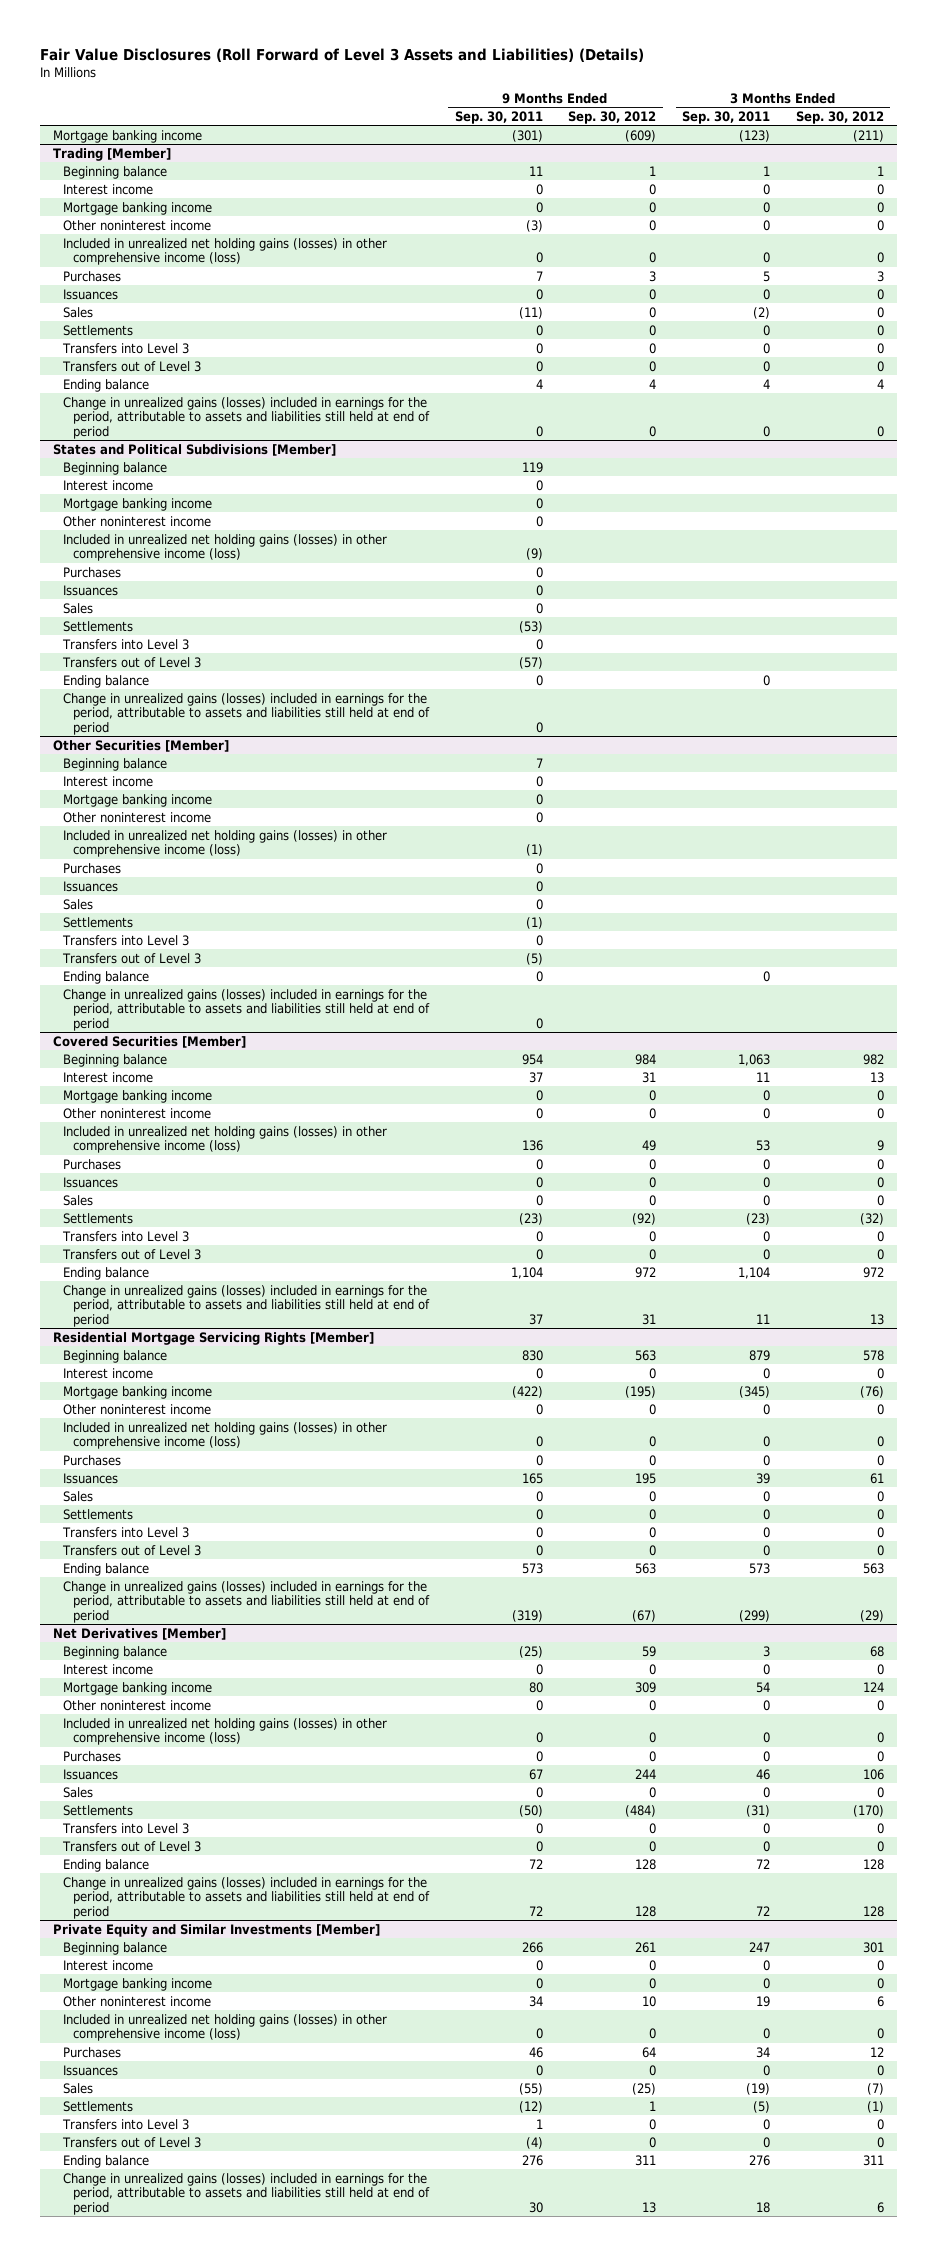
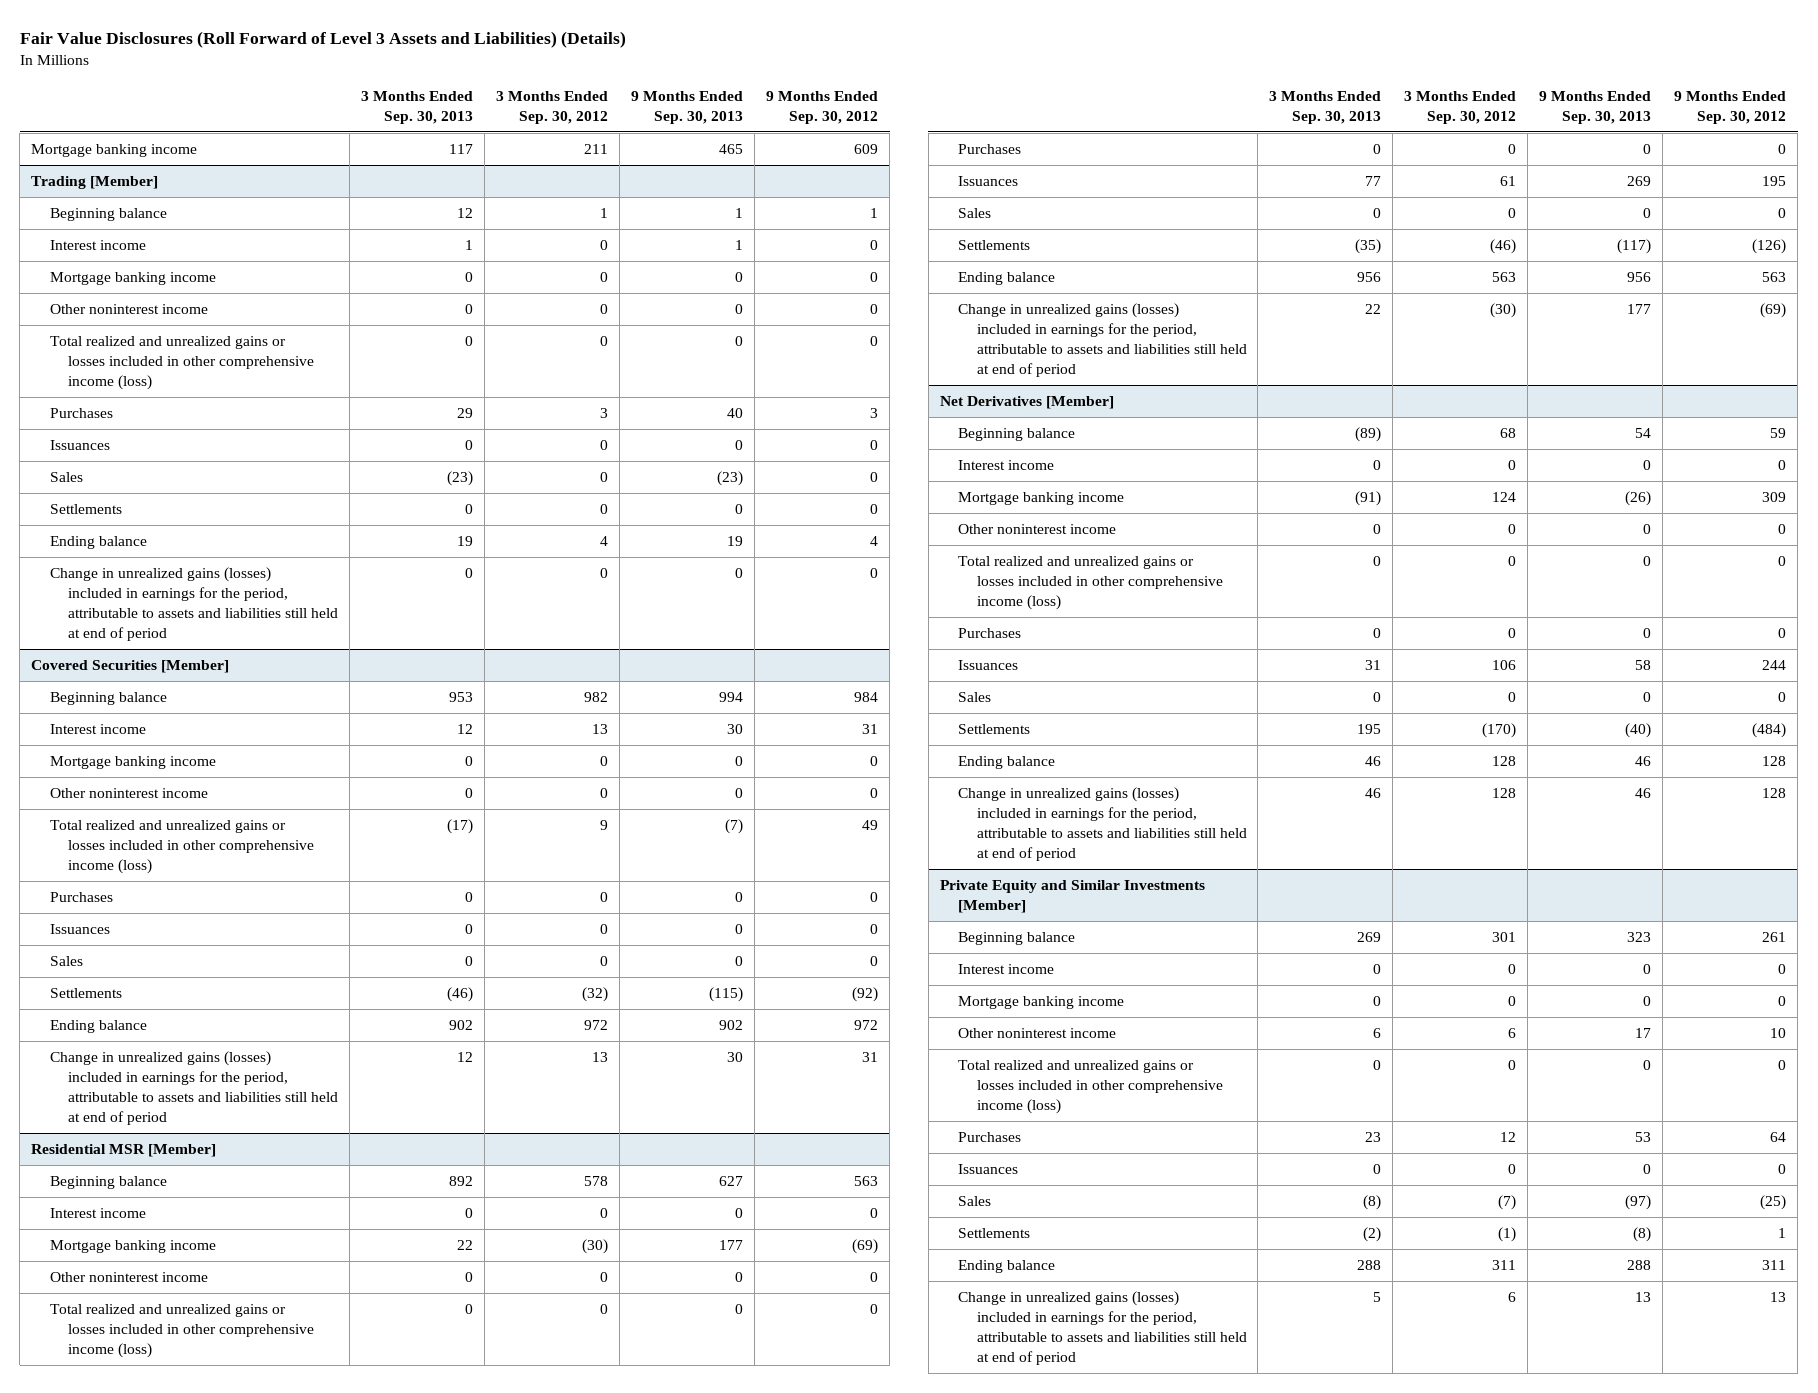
[454,111,543,125] Sep. 30, 2011 -> none
[682,111,771,125] Sep. 30, 2011 -> none
none -> [361,90,474,124] 3 Months Ended Sep. 30, 2013
none -> [631,90,744,124] 9 Months Ended Sep. 30, 2013
[625,129,657,142] (609) -> [854,143,879,154] 609
[853,129,885,142] (211) -> [584,143,609,154] 211
[62,237,387,266] Included in unrealized net holding gains (losses) in other comprehensive income (loss) -> [49,335,315,390] Total realized and unrealized gains or losses included in other comprehensive income (loss)
[61,342,189,354] Transfers into Level 3 -> none
[61,360,201,372] Transfers out of Level 3 -> none
[52,443,336,456] States and Political Subdivisions [Member] -> none
[62,461,167,475] Beginning balance -> none
[62,479,153,491] Interest income -> none
[62,497,212,511] Mortgage banking income -> none
[62,515,211,527] Other noninterest income -> none
[62,533,387,562] Included in unrealized net holding gains (losses) in other comprehensive income (loss) -> none
[62,566,121,578] Purchases -> none
[62,584,118,596] Issuances -> none
[62,602,93,614] Sales -> none
[62,620,133,632] Settlements -> none
[61,638,189,650] Transfers into Level 3 -> none
[61,656,201,668] Transfers out of Level 3 -> none
[62,674,149,688] Ending balance -> none
[62,692,430,736] Change in unrealized gains (losses) included in earnings for the period, attributable to assets and liabilities still held at end of period -> none
[52,739,229,752] Other Securities [Member] -> none
[62,757,167,771] Beginning balance -> none
[62,775,153,787] Interest income -> none
[62,793,212,807] Mortgage banking income -> none
[62,811,211,823] Other noninterest income -> none
[62,829,387,858] Included in unrealized net holding gains (losses) in other comprehensive income (loss) -> none
[62,862,121,874] Purchases -> none
[62,880,118,892] Issuances -> none
[62,898,93,910] Sales -> none
[62,916,133,928] Settlements -> none
[61,934,189,946] Transfers into Level 3 -> none
[61,952,201,964] Transfers out of Level 3 -> none
[62,970,149,984] Ending balance -> none
[62,988,430,1032] Change in unrealized gains (losses) included in earnings for the period, attributable to assets and liabilities still held at end of period -> none
[62,1125,387,1154] Included in unrealized net holding gains (losses) in other comprehensive income (loss) -> [49,819,315,874] Total realized and unrealized gains or losses included in other comprehensive income (loss)
[61,1230,189,1242] Transfers into Level 3 -> none
[61,1248,201,1260] Transfers out of Level 3 -> none
[52,1331,374,1345] Residential Mortgage Servicing Rights [Member] -> none
none -> [31,1143,217,1157] Residential MSR [Member]
[625,1385,657,1398] (195) -> [852,1238,879,1254] (69)
[860,1385,885,1398] (76) -> [582,1238,609,1254] (30)
[62,1421,387,1450] Included in unrealized net holding gains (losses) in other comprehensive income (loss) -> [49,1303,315,1358] Total realized and unrealized gains or losses included in other comprehensive income (loss)
[61,1526,189,1538] Transfers into Level 3 -> none
[61,1544,201,1556] Transfers out of Level 3 -> none
[649,1508,657,1520] 0 -> [1752,238,1787,254] (126)
[877,1508,885,1520] 0 -> [1490,238,1517,254] (46)
[632,1610,657,1623] (67) -> [1760,302,1787,318] (69)
[860,1610,885,1623] (29) -> [1490,302,1517,318] (30)
[62,1717,387,1746] Included in unrealized net holding gains (losses) in other comprehensive income (loss) -> [958,555,1223,610] Total realized and unrealized gains or losses included in other comprehensive income (loss)
[61,1822,189,1834] Transfers into Level 3 -> none
[61,1840,201,1852] Transfers out of Level 3 -> none
[62,2013,387,2042] Included in unrealized net holding gains (losses) in other comprehensive income (loss) -> [958,1059,1223,1114] Total realized and unrealized gains or losses included in other comprehensive income (loss)
[61,2118,189,2130] Transfers into Level 3 -> none
[61,2136,201,2148] Transfers out of Level 3 -> none

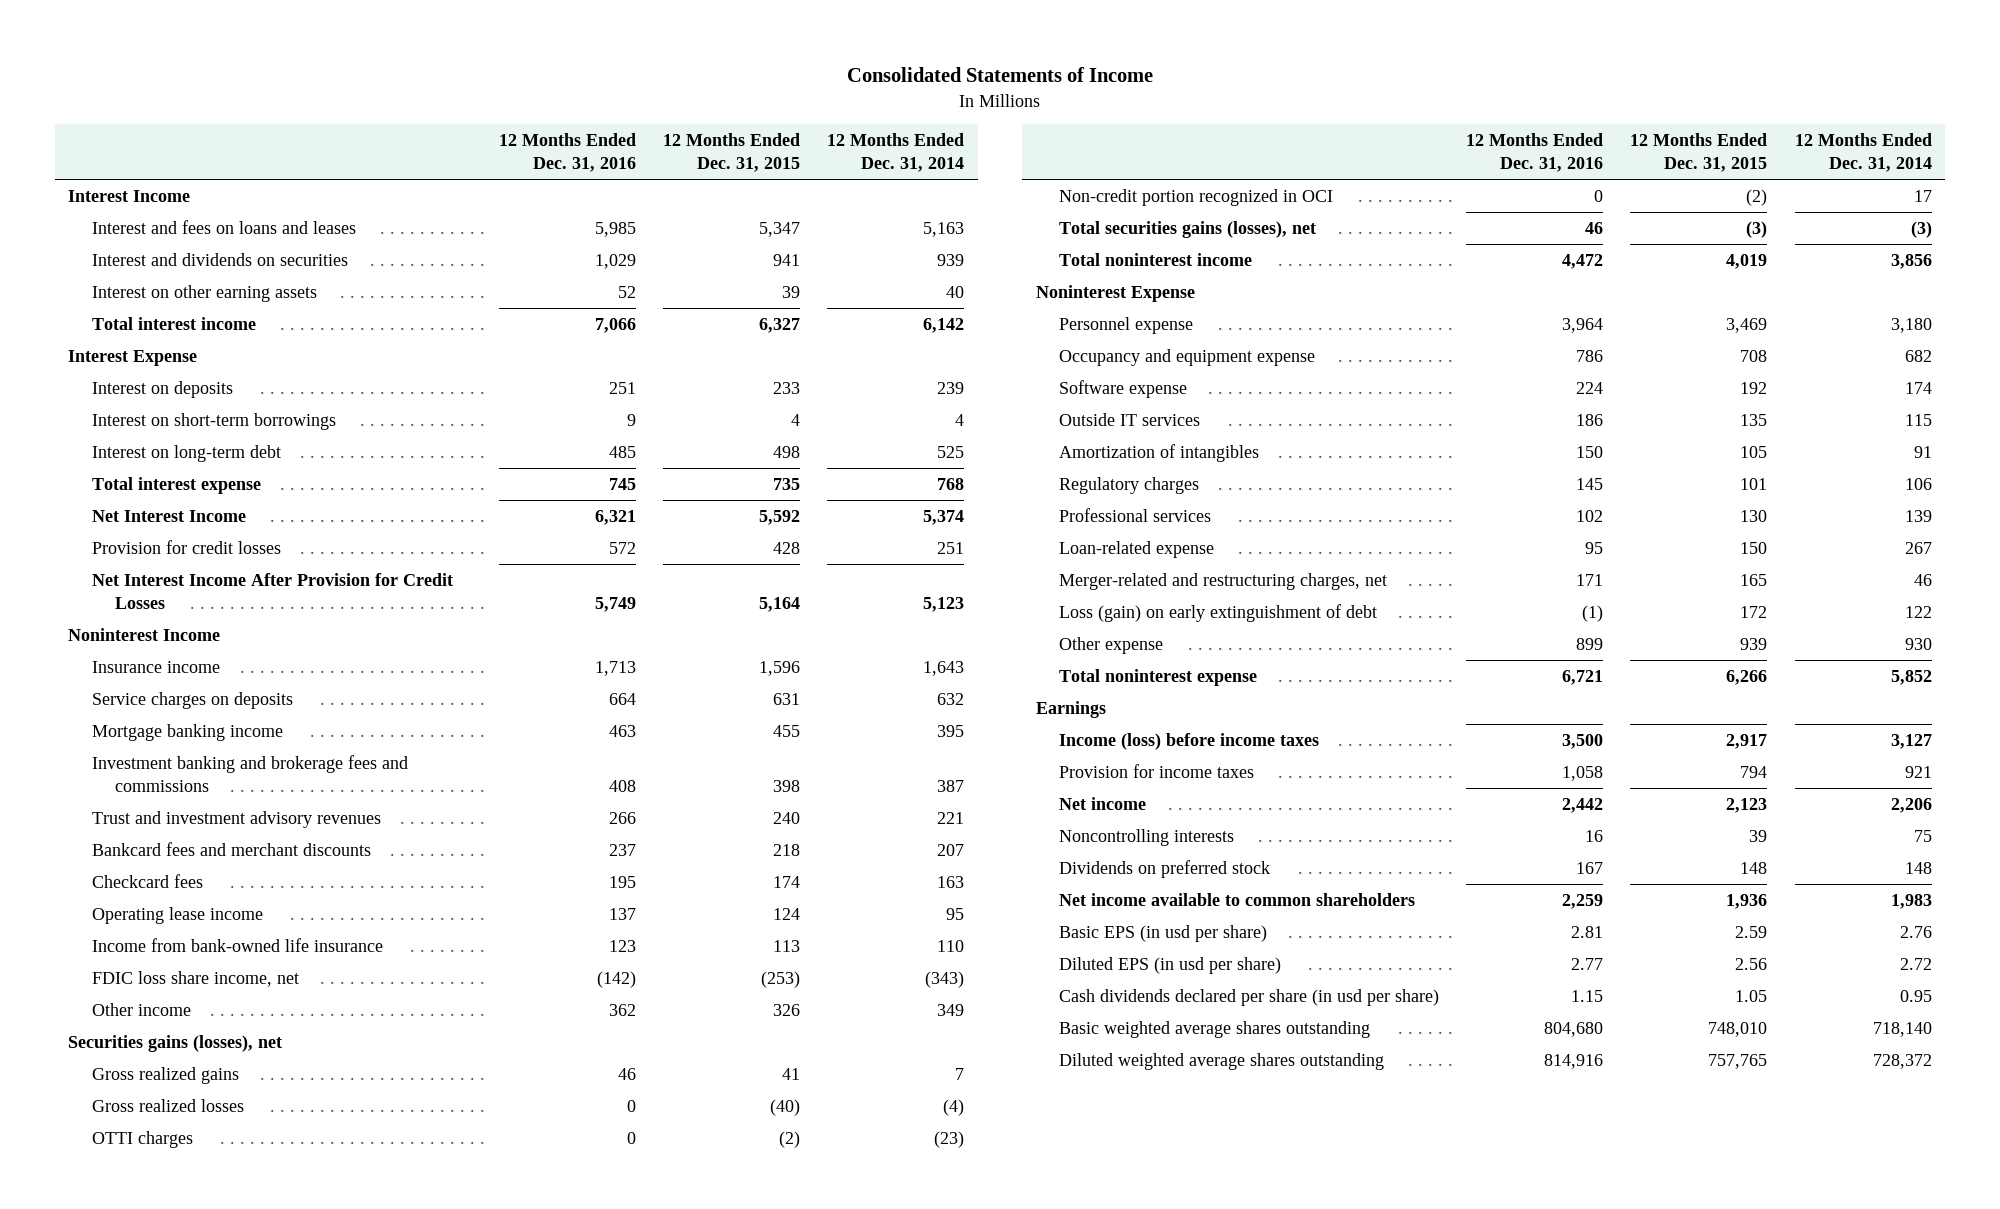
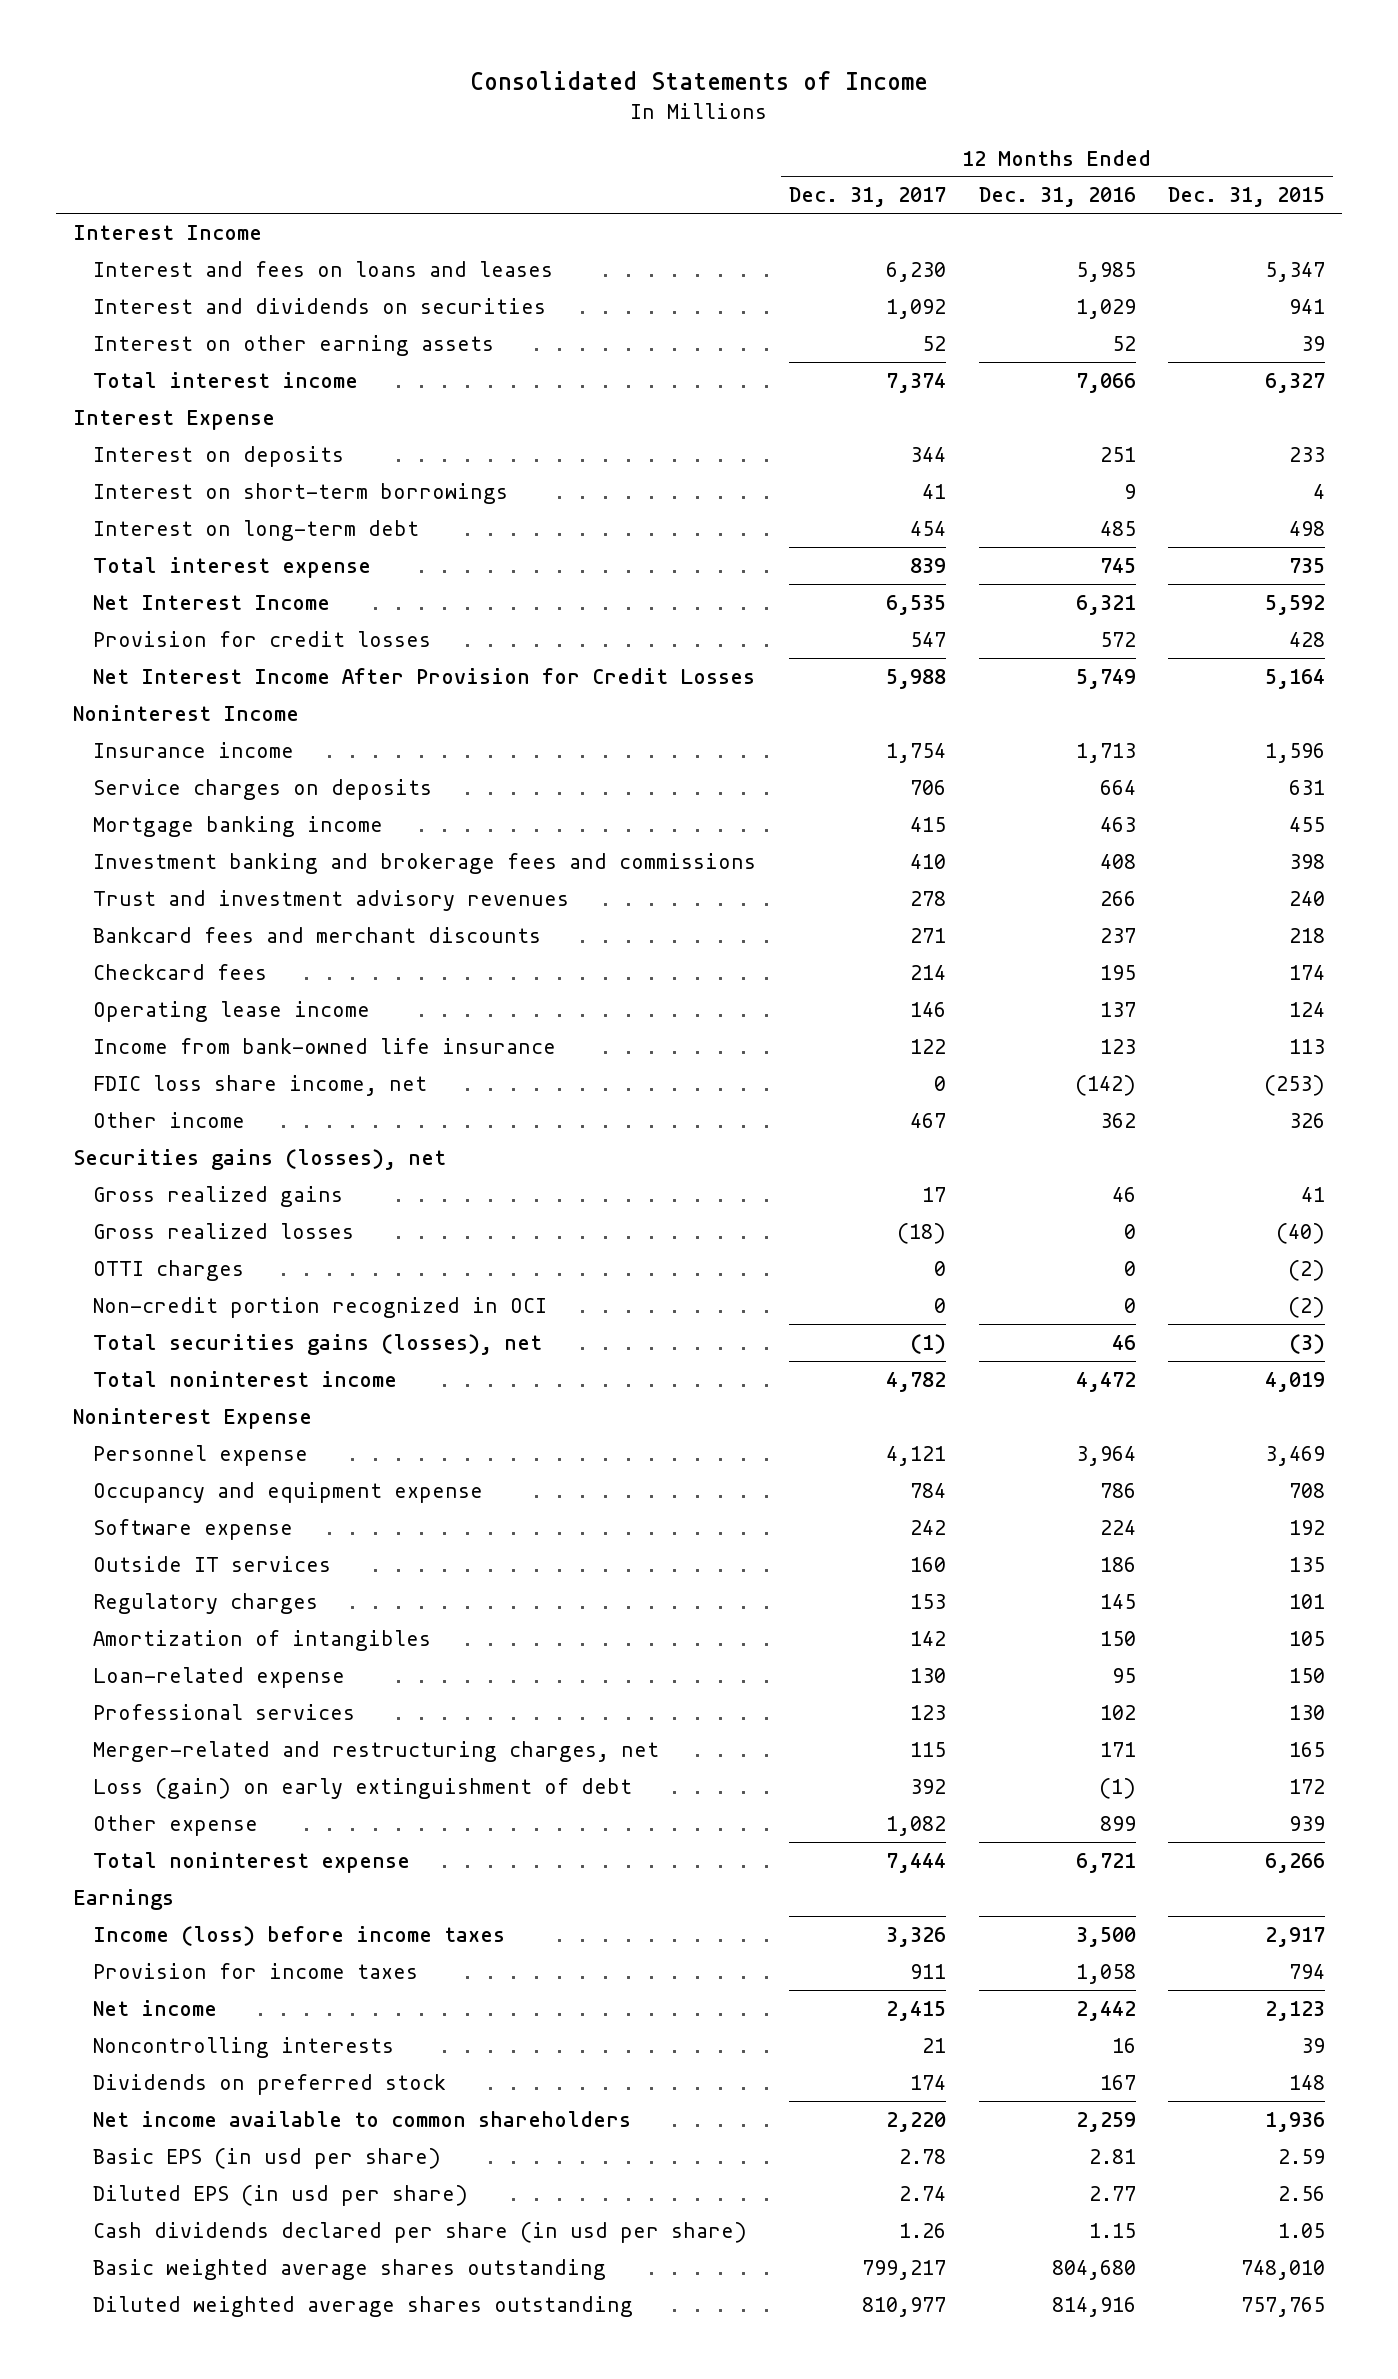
[827,132,965,173] 12 Months Ended Dec. 31, 2014 -> none
none -> [788,187,946,208] Dec. 31, 2017
[1059,443,1260,462] Amortization of intangibles -> [93,1629,432,1651] Amortization of intangibles
[1059,507,1212,522] Professional services -> [93,1703,356,1720] Professional services

